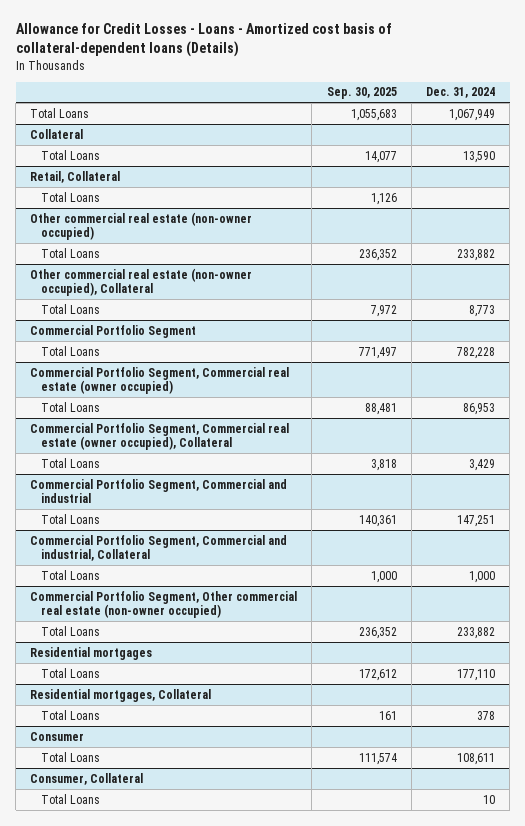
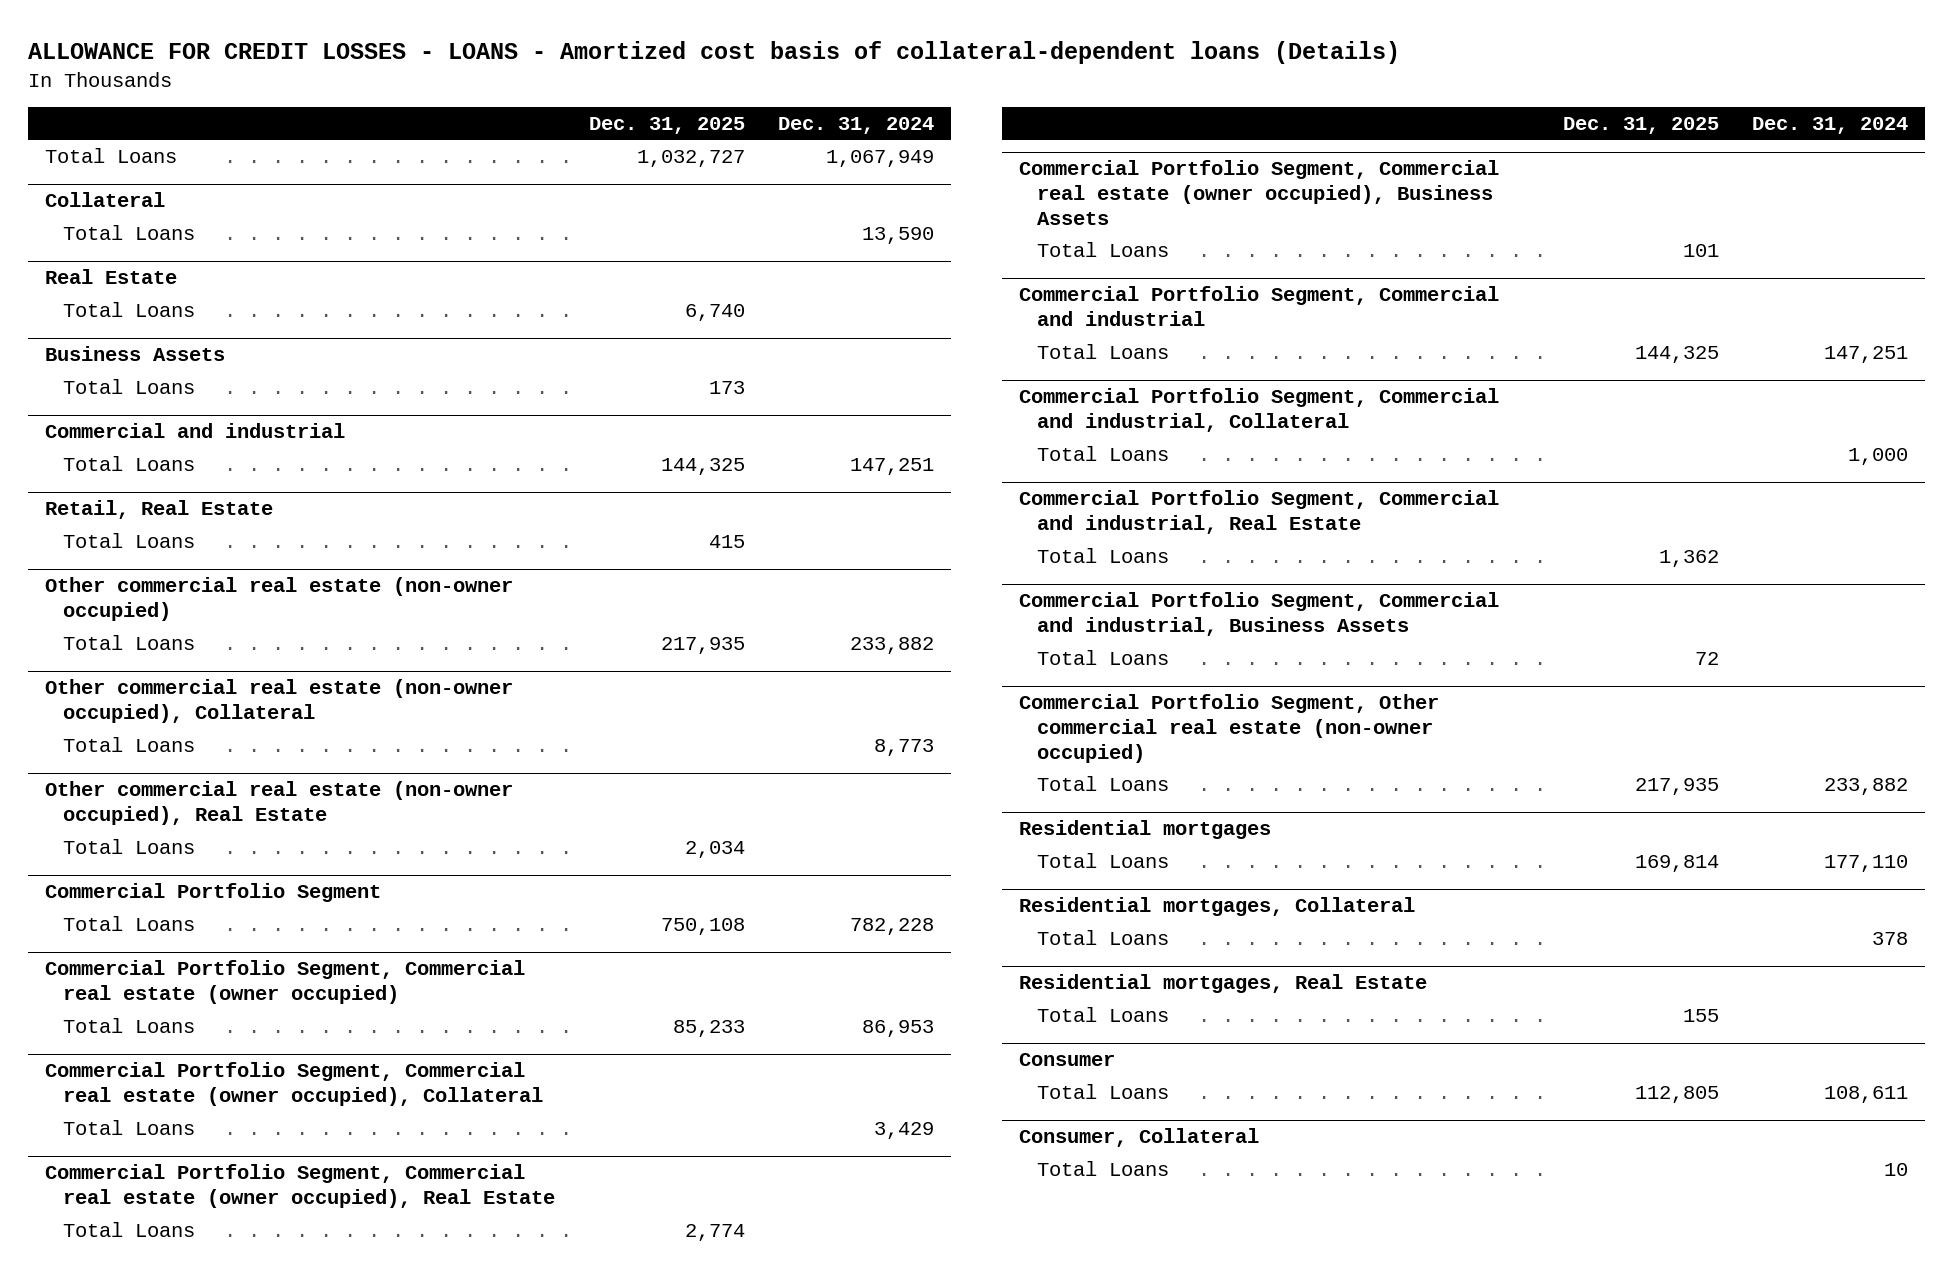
[15,23,392,58] Allowance for Credit Losses - Loans - Amortized cost basis of collateral-dependent loans (Details) -> [27,41,1400,65] ALLOWANCE FOR CREDIT LOSSES - LOANS - Amortized cost basis of collateral-dependent loans (Details)
[326,87,397,100] Sep. 30, 2025 -> none
none -> [588,116,745,134] Dec. 31, 2025
[30,170,121,183] Retail, Collateral -> none
none -> [44,269,177,285] Real Estate
none -> [44,346,225,362] Business Assets
none -> [62,378,195,394] Total Loans
none -> [44,423,345,439] Commercial and industrial
none -> [62,455,195,471] Total Loans
none -> [44,500,273,520] Retail, Real Estate
none -> [62,532,195,548] Total Loans
none -> [44,781,513,826] Other commercial real estate (non-owner occupied), Real Estate
none -> [62,838,195,854] Total Loans
none -> [44,1164,555,1209] Commercial Portfolio Segment, Commercial real estate (owner occupied), Real Estate
none -> [62,1221,195,1237] Total Loans
none -> [1018,160,1499,225] Commercial Portfolio Segment, Commercial real estate (owner occupied), Business Assets
none -> [1036,241,1169,257] Total Loans
none -> [1018,490,1499,535] Commercial Portfolio Segment, Commercial and industrial, Real Estate
none -> [1036,547,1169,563] Total Loans
none -> [1018,592,1499,637] Commercial Portfolio Segment, Commercial and industrial, Business Assets
none -> [1036,649,1169,665] Total Loans
none -> [1018,974,1427,994] Residential mortgages, Real Estate
none -> [1036,1006,1169,1022] Total Loans

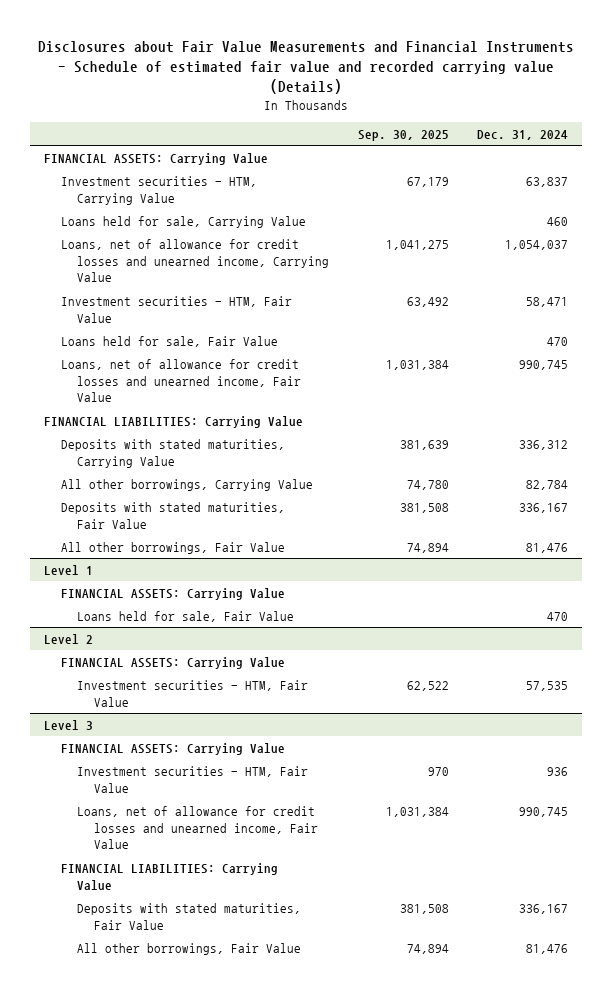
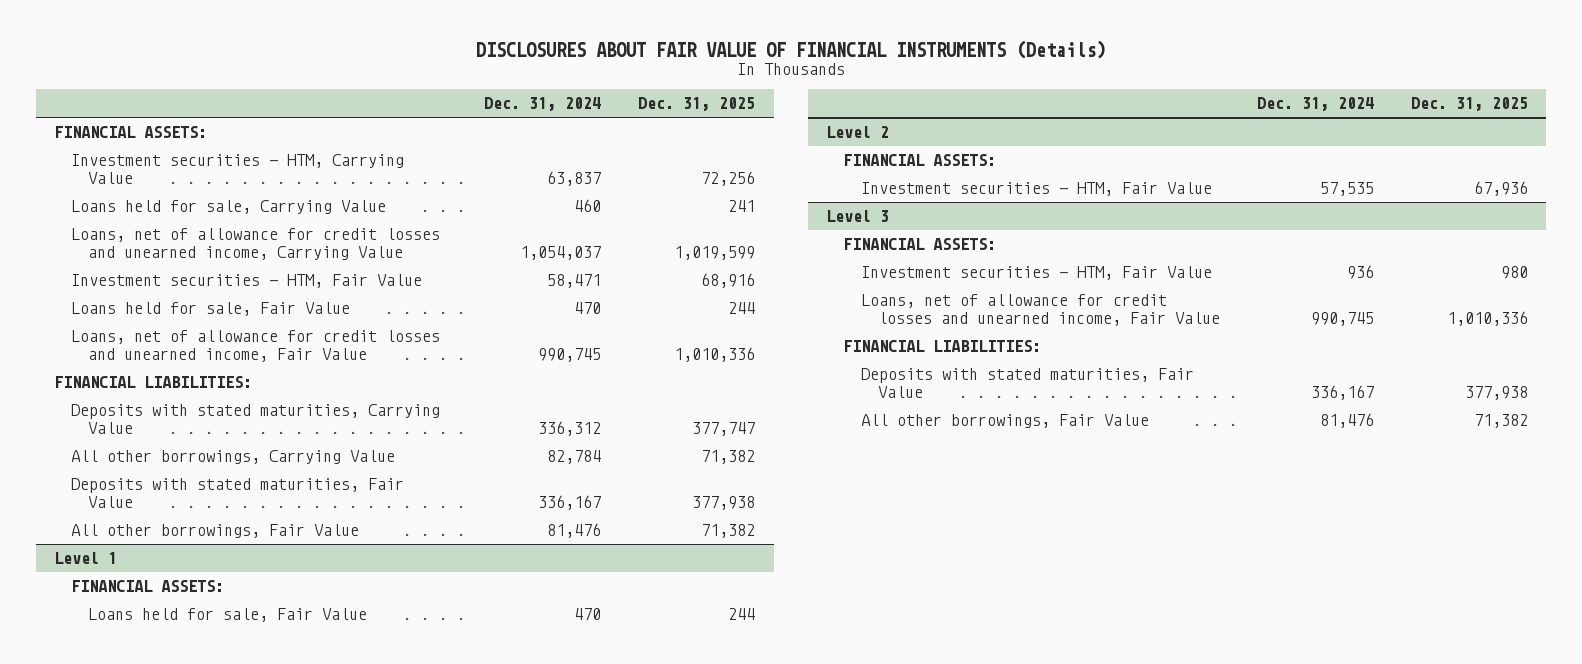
[38,40,575,95] Disclosures about Fair Value Measurements and Financial Instruments - Schedule of estimated fair value and recorded carrying value (Details) -> [475,39,1106,59] DISCLOSURES ABOUT FAIR VALUE OF FINANCIAL INSTRUMENTS (Details)
[357,129,449,141] Sep. 30, 2025 -> none
none -> [638,97,756,112] Dec. 31, 2025
[44,152,269,165] FINANCIAL ASSETS: Carrying Value -> [54,126,208,139] FINANCIAL ASSETS:
[44,415,304,428] FINANCIAL LIABILITIES: Carrying Value -> [54,376,253,389] FINANCIAL LIABILITIES:
[60,587,285,600] FINANCIAL ASSETS: Carrying Value -> [71,580,225,593] FINANCIAL ASSETS:
[60,656,285,669] FINANCIAL ASSETS: Carrying Value -> [843,154,997,167] FINANCIAL ASSETS:
[60,742,285,755] FINANCIAL ASSETS: Carrying Value -> [843,238,997,251] FINANCIAL ASSETS:
[60,862,278,890] FINANCIAL LIABILITIES: Carrying Value -> [843,340,1042,353] FINANCIAL LIABILITIES:

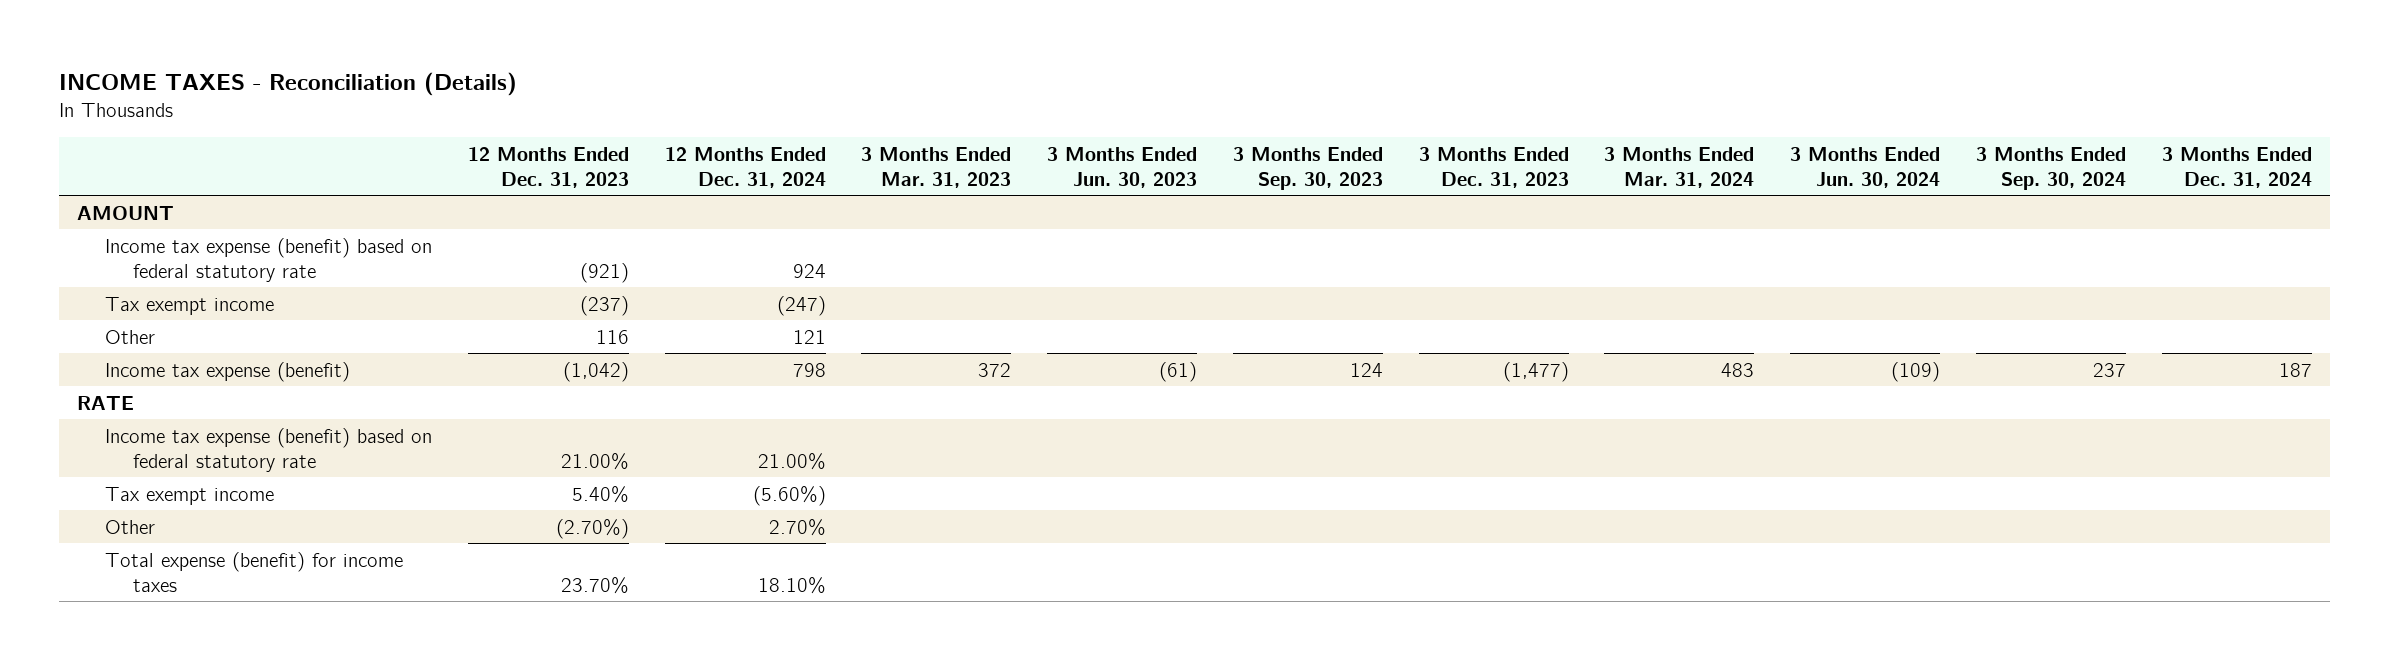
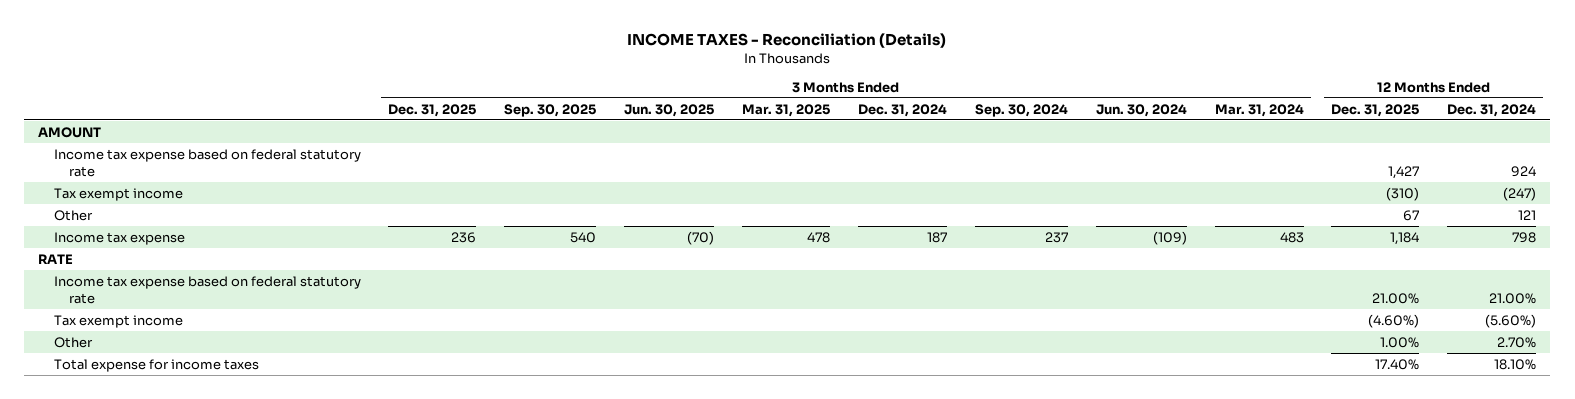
[467,146,629,188] 12 Months Ended Dec. 31, 2023 -> none
[861,146,1012,188] 3 Months Ended Mar. 31, 2023 -> none
[1047,146,1198,188] 3 Months Ended Jun. 30, 2023 -> none
[1232,146,1383,190] 3 Months Ended Sep. 30, 2023 -> none
[1418,146,1569,188] 3 Months Ended Dec. 31, 2023 -> none
none -> [388,103,477,117] Dec. 31, 2025
none -> [504,103,597,117] Sep. 30, 2025
none -> [624,103,715,117] Jun. 30, 2025
none -> [742,103,831,117] Mar. 31, 2025
none -> [1331,103,1420,117] Dec. 31, 2025
[105,237,433,282] Income tax expense (benefit) based on federal statutory rate -> [53,148,361,177] Income tax expense based on federal statutory rate
[105,361,351,382] Income tax expense (benefit) -> [53,231,185,245] Income tax expense
[105,427,433,472] Income tax expense (benefit) based on federal statutory rate -> [53,275,361,304] Income tax expense based on federal statutory rate
[105,551,404,592] Total expense (benefit) for income taxes -> [53,358,259,372] Total expense for income taxes

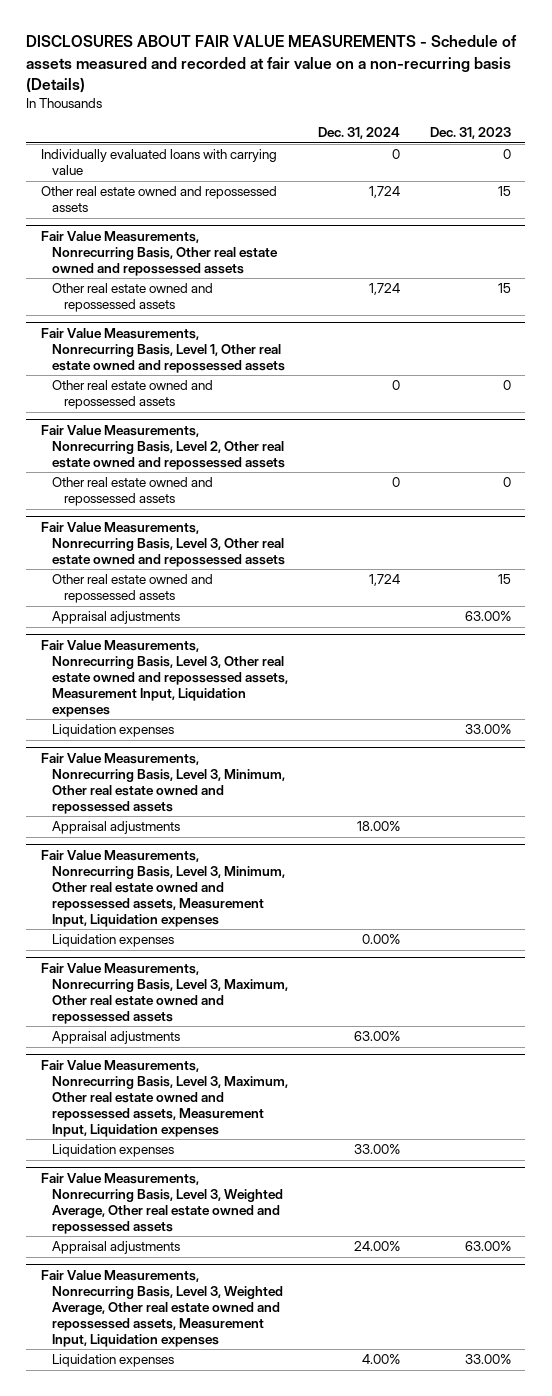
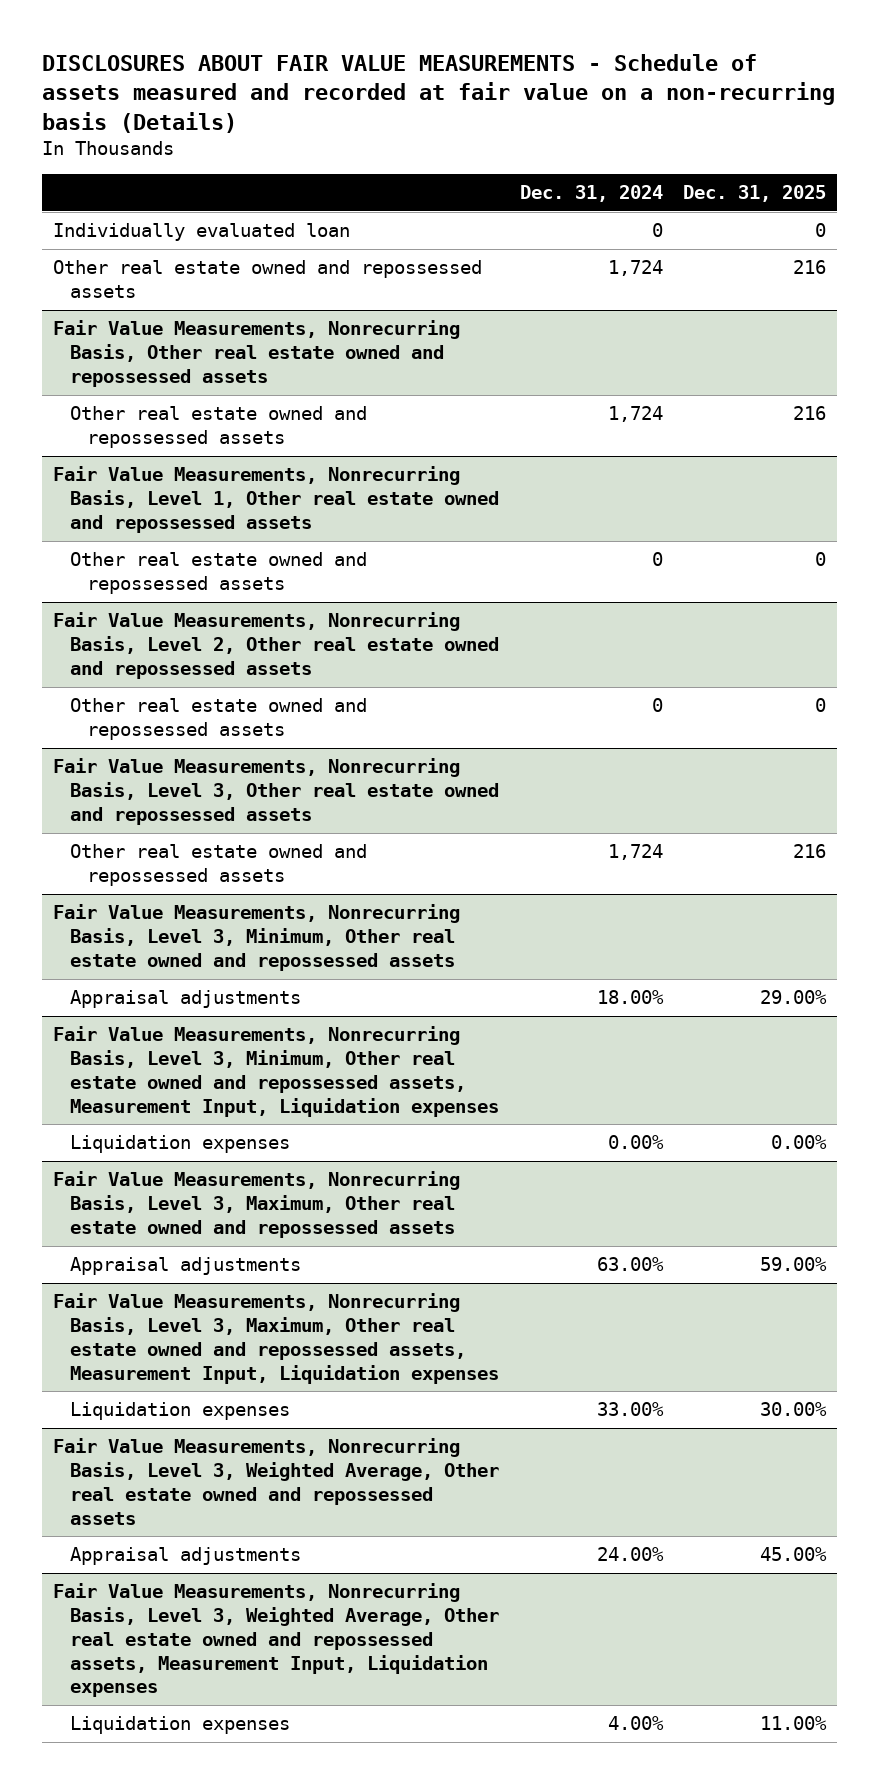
[429,127,511,140] Dec. 31, 2023 -> none
none -> [683,184,827,202] Dec. 31, 2025
[41,149,278,176] Individually evaluated loans with carrying value -> [52,223,350,242] Individually evaluated loan
[52,611,181,625] Appraisal adjustments -> none
[41,640,289,717] Fair Value Measurements, Nonrecurring Basis, Level 3, Other real estate owned and repossessed assets, Measurement Input, Liquidation expenses -> none
[52,724,175,738] Liquidation expenses -> none

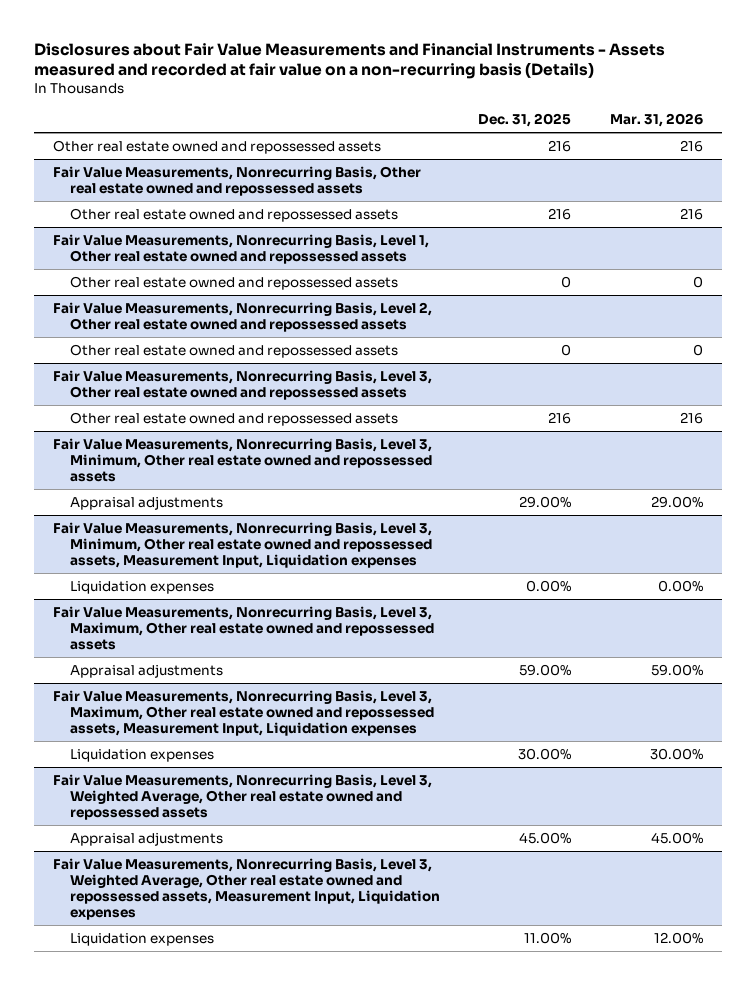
[42,54,836,133] DISCLOSURES ABOUT FAIR VALUE MEASUREMENTS - Schedule of assets measured and recorded at fair value on a non-recurring basis (Details) -> [34,42,666,80] Disclosures about Fair Value Measurements and Financial Instruments - Assets measured and recorded at fair value on a non-recurring basis (Details)
[519,184,663,202] Dec. 31, 2024 -> none
none -> [609,113,703,128] Mar. 31, 2026
[52,223,350,242] Individually evaluated loan -> none

